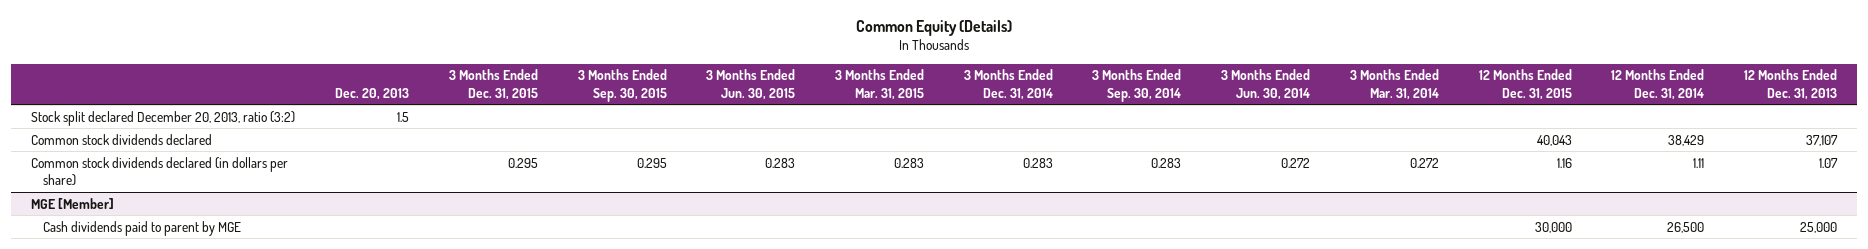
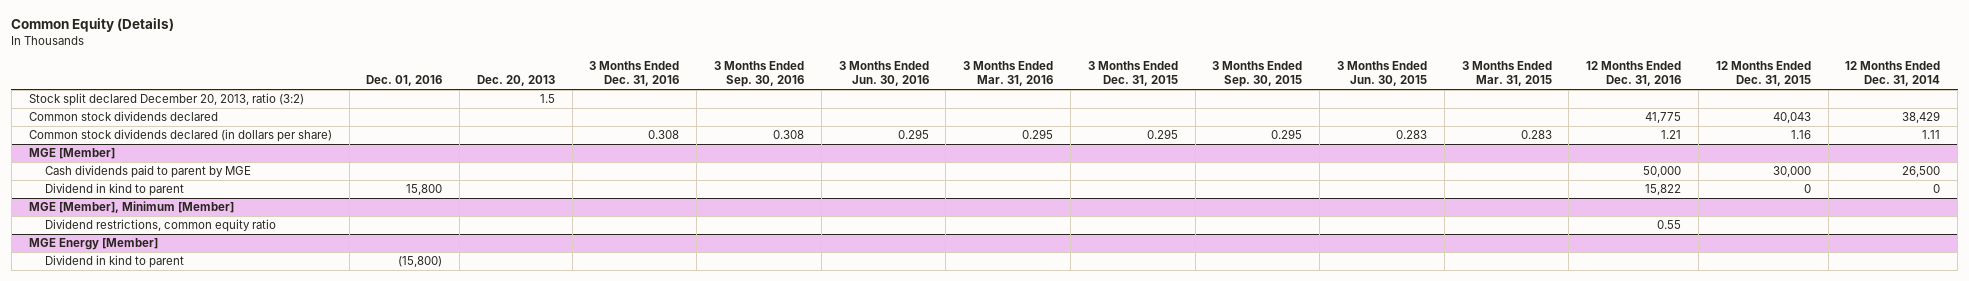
[963,69,1053,100] 3 Months Ended Dec. 31, 2014 -> none
[1092,69,1182,102] 3 Months Ended Sep. 30, 2014 -> none
[1221,69,1311,100] 3 Months Ended Jun. 30, 2014 -> none
[1349,69,1439,100] 3 Months Ended Mar. 31, 2014 -> none
[1743,69,1837,100] 12 Months Ended Dec. 31, 2013 -> none
none -> [366,75,443,87] Dec. 01, 2016
none -> [589,60,680,87] 3 Months Ended Dec. 31, 2016
none -> [714,60,805,88] 3 Months Ended Sep. 30, 2016
none -> [838,60,929,87] 3 Months Ended Jun. 30, 2016
none -> [963,60,1054,87] 3 Months Ended Mar. 31, 2016
none -> [1586,60,1682,87] 12 Months Ended Dec. 31, 2016
none -> [44,183,184,197] Dividend in kind to parent
none -> [28,201,234,214] MGE [Member], Minimum [Member]
none -> [44,219,276,233] Dividend restrictions, common equity ratio
none -> [28,238,158,251] MGE Energy [Member]
none -> [44,255,184,269] Dividend in kind to parent

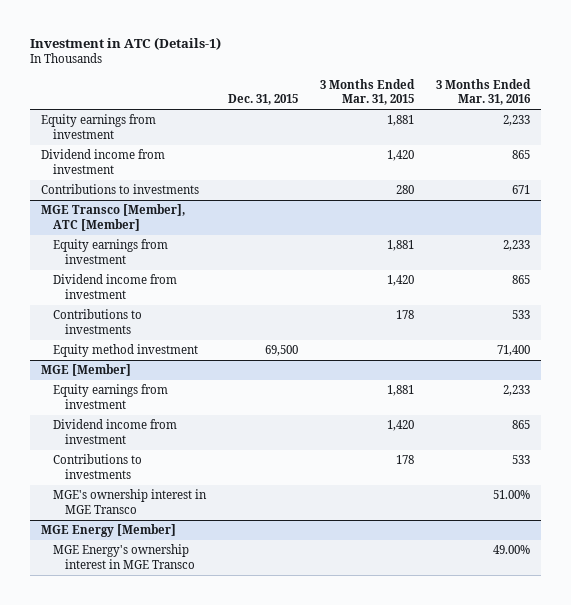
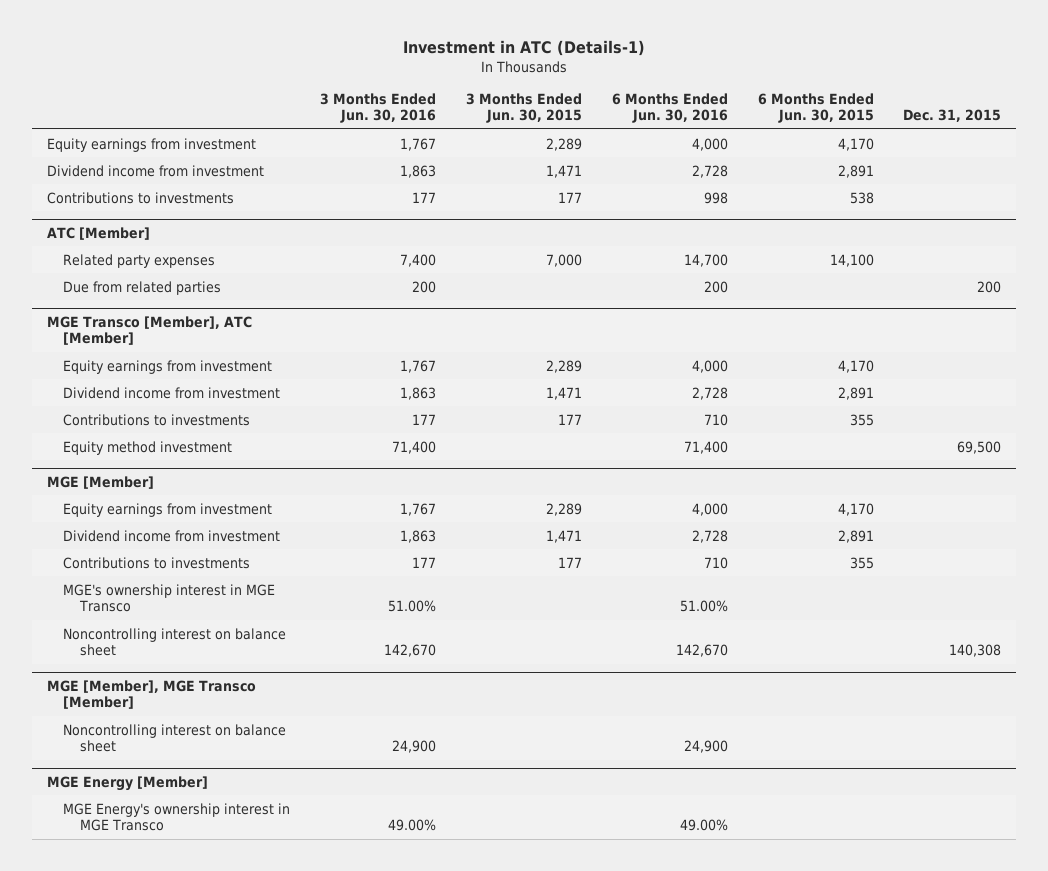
[320,78,416,106] 3 Months Ended Mar. 31, 2015 -> none
[436,78,532,106] 3 Months Ended Mar. 31, 2016 -> none
none -> [320,92,437,124] 3 Months Ended Jun. 30, 2016
none -> [465,92,582,124] 3 Months Ended Jun. 30, 2015
none -> [611,92,728,124] 6 Months Ended Jun. 30, 2016
none -> [757,92,874,124] 6 Months Ended Jun. 30, 2015
none -> [46,226,150,240] ATC [Member]
none -> [63,253,216,268] Related party expenses
none -> [63,280,222,295] Due from related parties
none -> [63,627,287,656] Noncontrolling interest on balance sheet
none -> [46,679,256,710] MGE [Member], MGE Transco [Member]
none -> [63,723,287,752] Noncontrolling interest on balance sheet

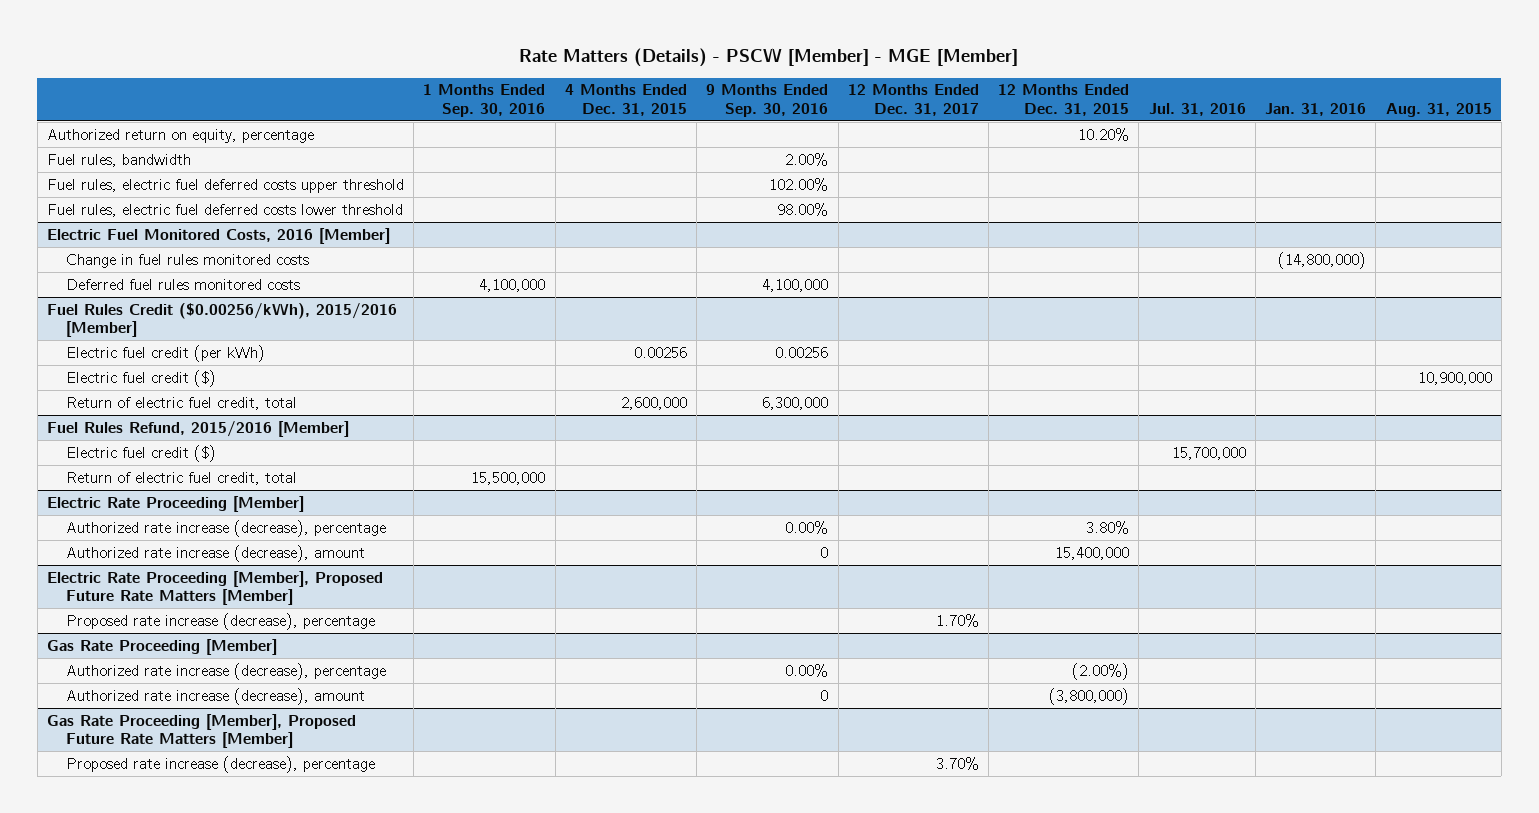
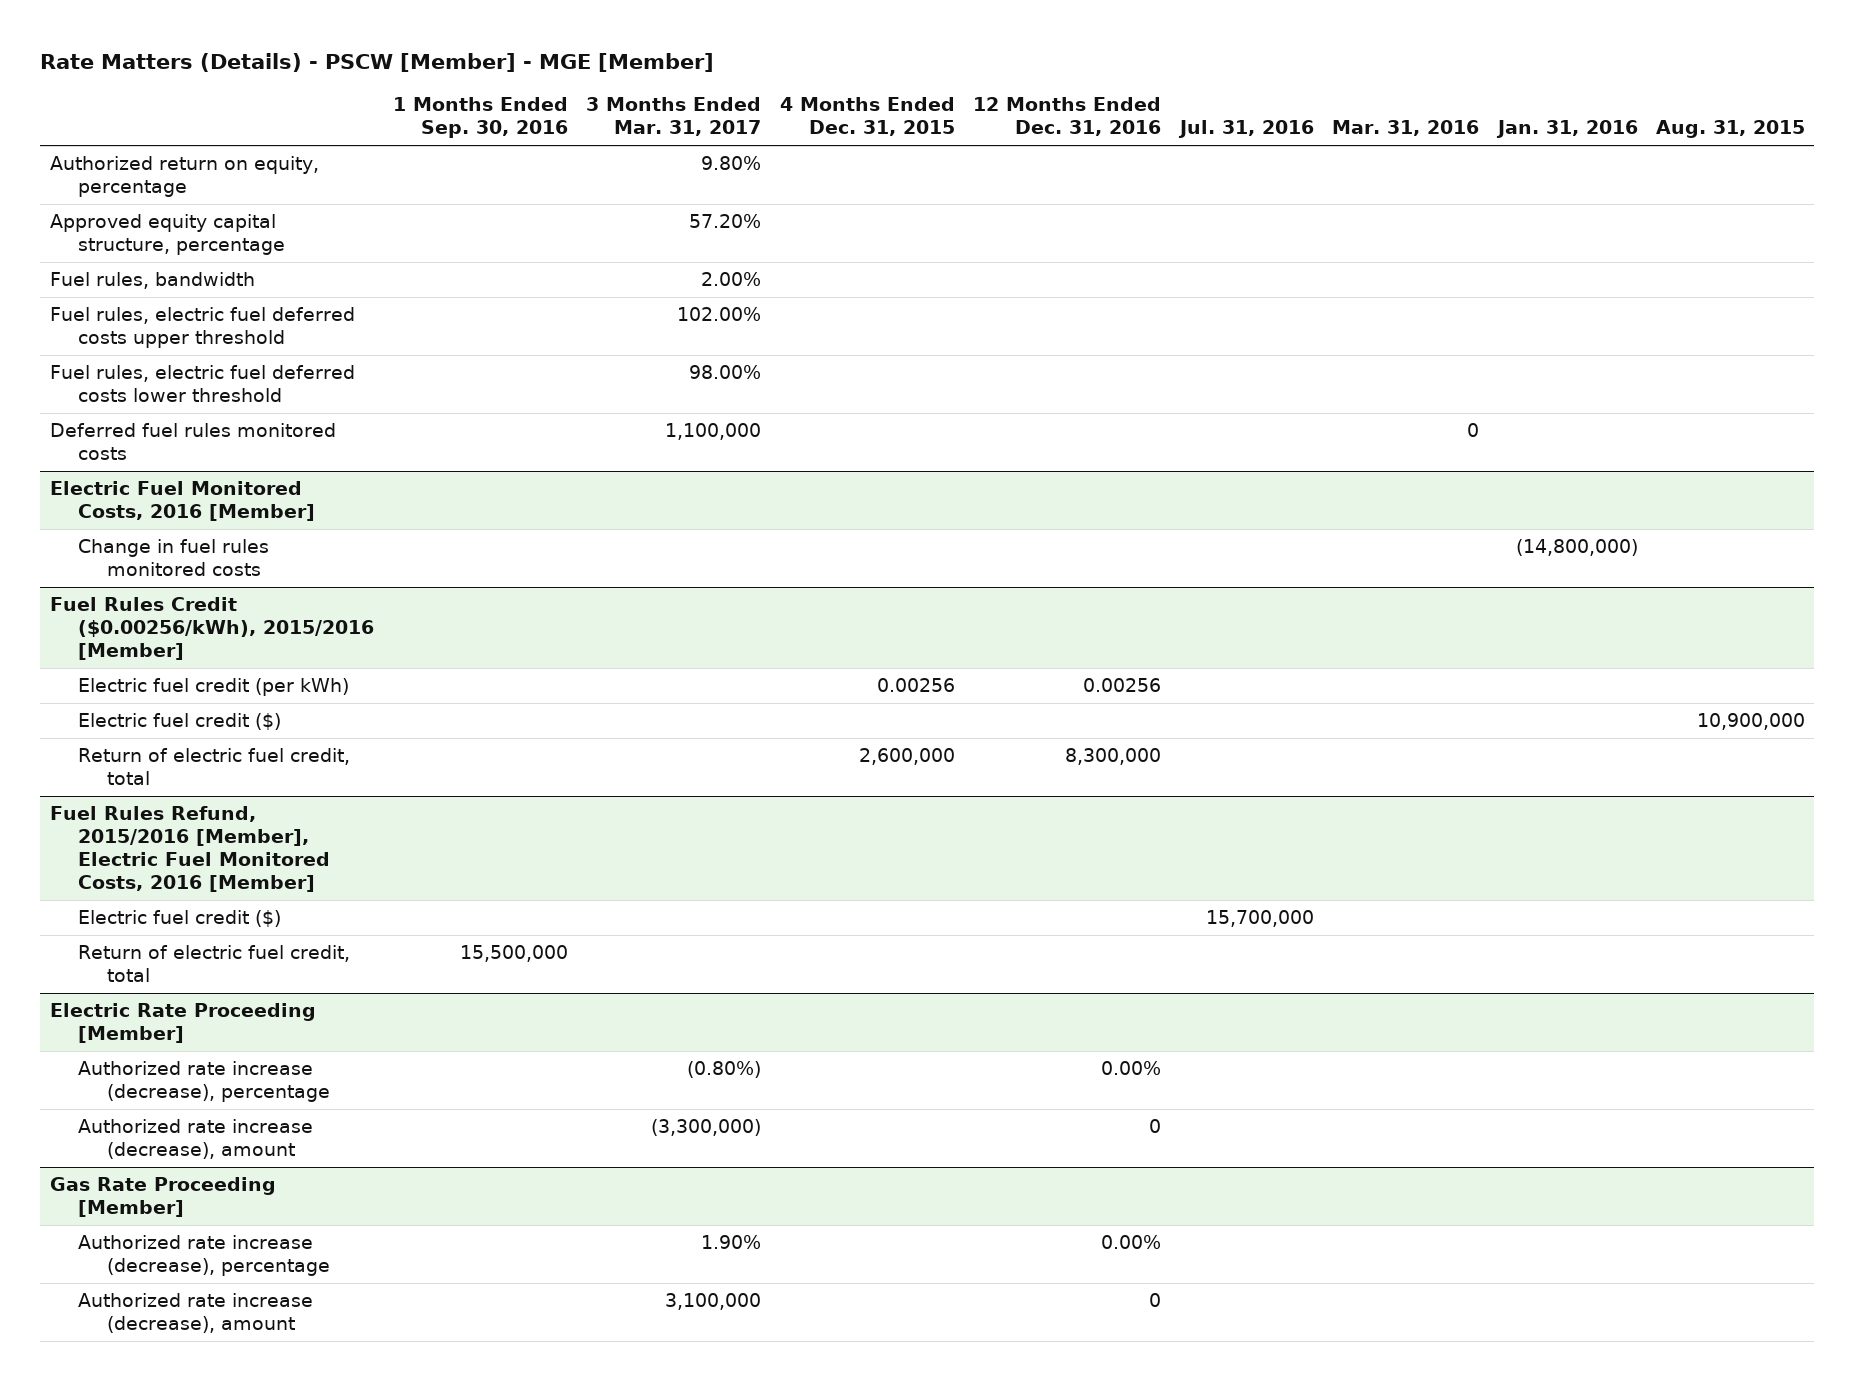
[706,84,829,117] 9 Months Ended Sep. 30, 2016 -> none
[847,84,979,116] 12 Months Ended Dec. 31, 2017 -> none
[998,84,1130,116] 12 Months Ended Dec. 31, 2015 -> none
none -> [586,97,762,137] 3 Months Ended Mar. 31, 2017
none -> [973,97,1162,137] 12 Months Ended Dec. 31, 2016
none -> [1332,120,1480,137] Mar. 31, 2016
none -> [49,214,286,256] Approved equity capital structure, percentage
none -> [49,423,336,461] Deferred fuel rules monitored costs
[66,278,301,290] Deferred fuel rules monitored costs -> none
[47,420,350,437] Fuel Rules Refund, 2015/2016 [Member] -> [49,806,331,893] Fuel Rules Refund, 2015/2016 [Member], Electric Fuel Monitored Costs, 2016 [Member]
[47,570,384,606] Electric Rate Proceeding [Member], Proposed Future Rate Matters [Member] -> none
[66,612,376,630] Proposed rate increase (decrease), percentage -> none
[47,713,357,749] Gas Rate Proceeding [Member], Proposed Future Rate Matters [Member] -> none
[66,755,376,773] Proposed rate increase (decrease), percentage -> none

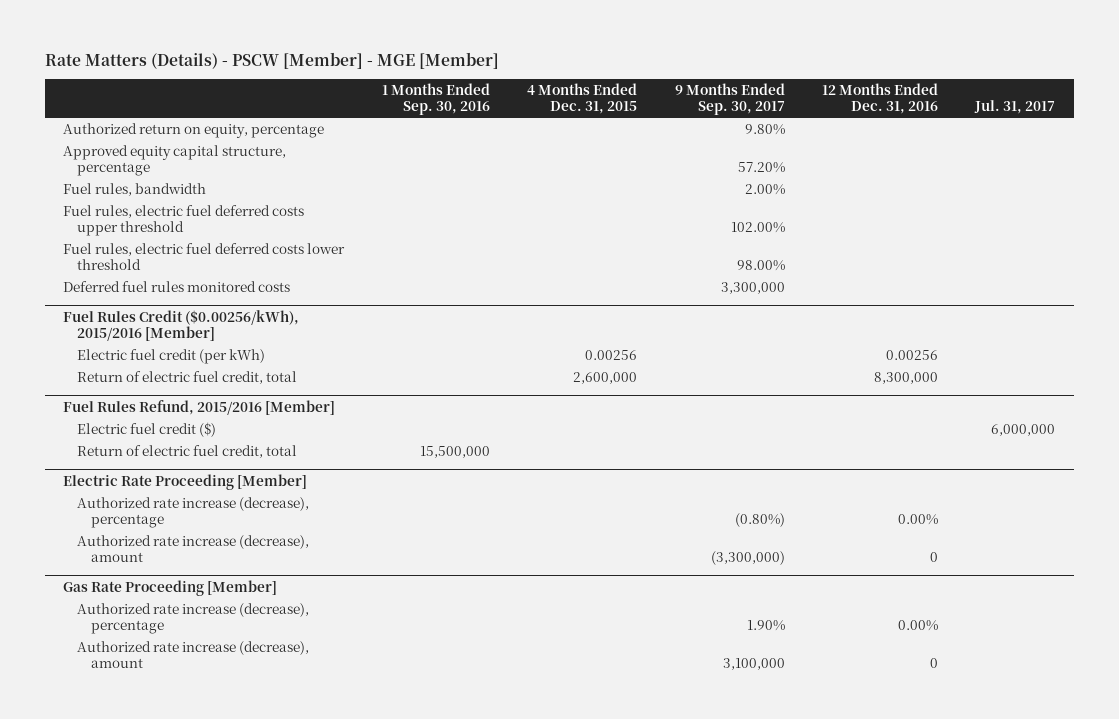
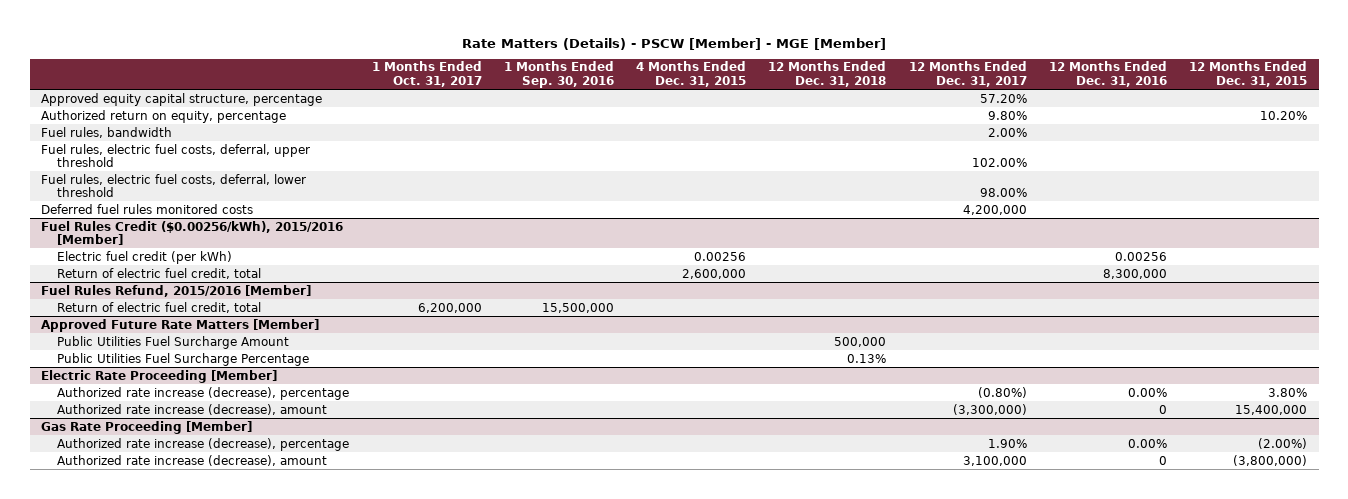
[674,83,785,116] 9 Months Ended Sep. 30, 2017 -> none
[974,100,1056,115] Jul. 31, 2017 -> none
none -> [371,61,482,87] 1 Months Ended Oct. 31, 2017
none -> [768,61,887,87] 12 Months Ended Dec. 31, 2018
none -> [908,61,1027,87] 12 Months Ended Dec. 31, 2017
none -> [1189,61,1308,87] 12 Months Ended Dec. 31, 2015
[63,123,325,139] Authorized return on equity, percentage -> [41,109,287,123] Authorized return on equity, percentage
[63,205,305,236] Fuel rules, electric fuel deferred costs upper threshold -> [41,143,311,167] Fuel rules, electric fuel costs, deferral, upper threshold
[63,243,346,270] Fuel rules, electric fuel deferred costs lower threshold -> [41,173,307,197] Fuel rules, electric fuel costs, deferral, lower threshold
[77,422,217,438] Electric fuel credit ($) -> none
none -> [41,318,320,332] Approved Future Rate Matters [Member]
none -> [57,335,290,349] Public Utilities Fuel Surcharge Amount
none -> [57,352,310,366] Public Utilities Fuel Surcharge Percentage

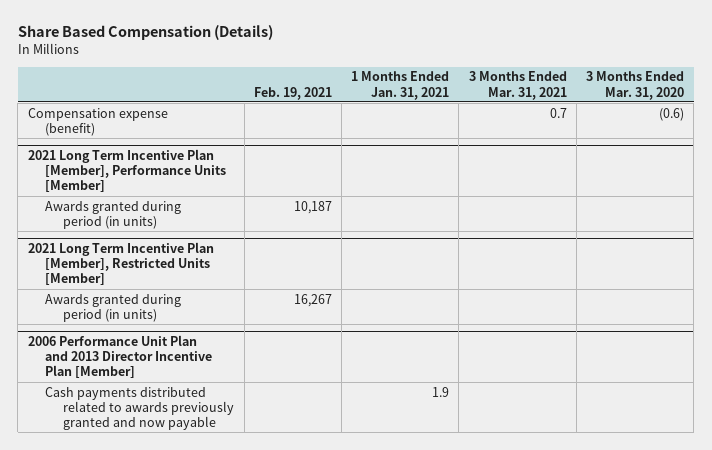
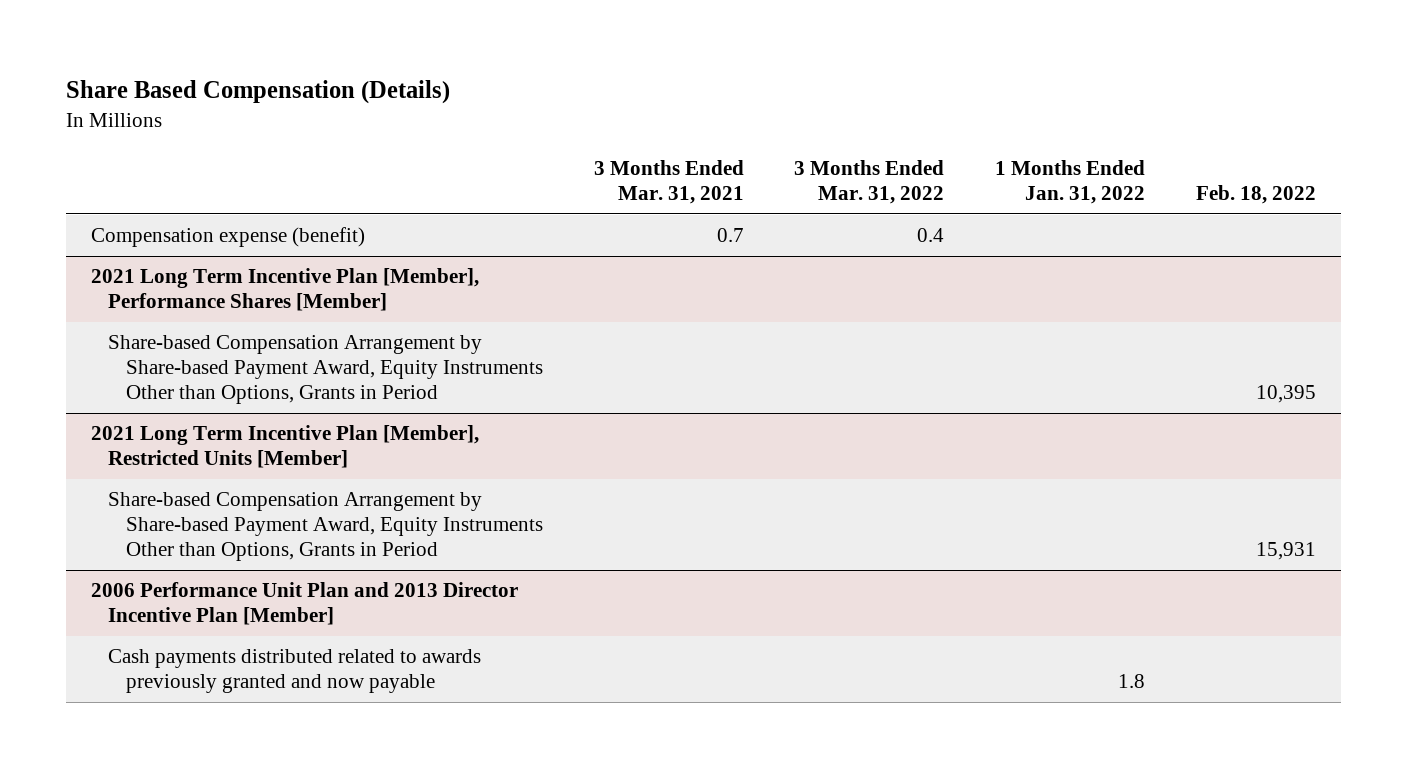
[253,86,332,100] Feb. 19, 2021 -> none
[351,71,450,100] 1 Months Ended Jan. 31, 2021 -> none
[586,71,685,100] 3 Months Ended Mar. 31, 2020 -> none
none -> [794,160,945,205] 3 Months Ended Mar. 31, 2022
none -> [995,160,1146,205] 1 Months Ended Jan. 31, 2022
none -> [1196,185,1317,205] Feb. 18, 2022
[27,149,227,193] 2021 Long Term Incentive Plan [Member], Performance Units [Member] -> [91,268,480,312] 2021 Long Term Incentive Plan [Member], Performance Shares [Member]
[45,200,182,229] Awards granted during period (in units) -> [108,335,543,405] Share-based Compensation Arrangement by Share-based Payment Award, Equity Instruments Other than Options, Grants in Period
[45,293,182,322] Awards granted during period (in units) -> [108,492,543,562] Share-based Compensation Arrangement by Share-based Payment Award, Equity Instruments Other than Options, Grants in Period

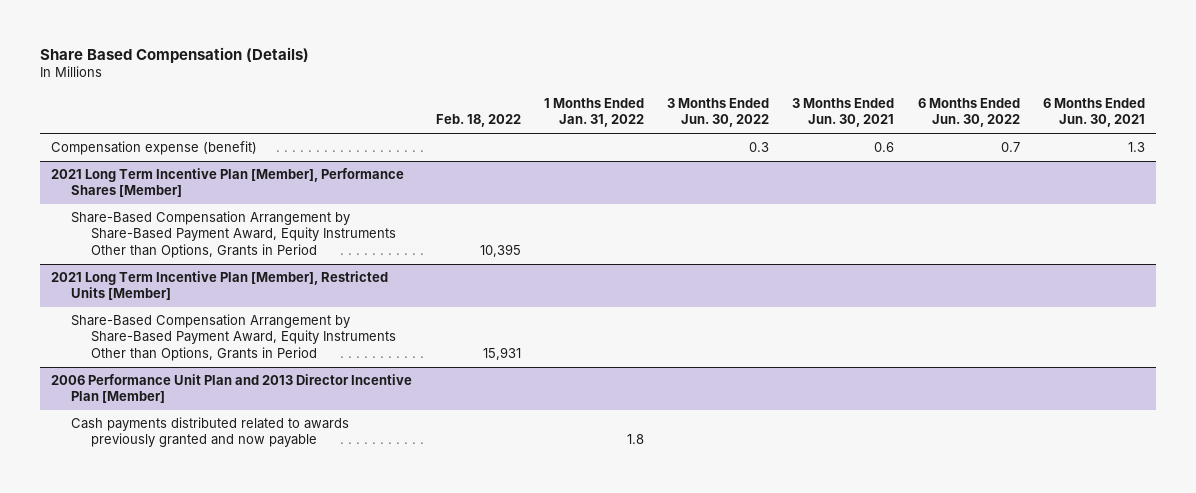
[593,160,744,205] 3 Months Ended Mar. 31, 2021 -> none
[794,160,945,205] 3 Months Ended Mar. 31, 2022 -> none
none -> [667,97,770,128] 3 Months Ended Jun. 30, 2022
none -> [792,97,895,128] 3 Months Ended Jun. 30, 2021
none -> [917,97,1020,128] 6 Months Ended Jun. 30, 2022
none -> [1042,97,1145,128] 6 Months Ended Jun. 30, 2021
[108,335,543,405] Share-based Compensation Arrangement by Share-based Payment Award, Equity Instruments Other than Options, Grants in Period -> [71,211,397,258] Share-Based Compensation Arrangement by Share-Based Payment Award, Equity Instruments Other than Options, Grants in Period
[108,492,543,562] Share-based Compensation Arrangement by Share-based Payment Award, Equity Instruments Other than Options, Grants in Period -> [71,314,397,361] Share-Based Compensation Arrangement by Share-Based Payment Award, Equity Instruments Other than Options, Grants in Period

